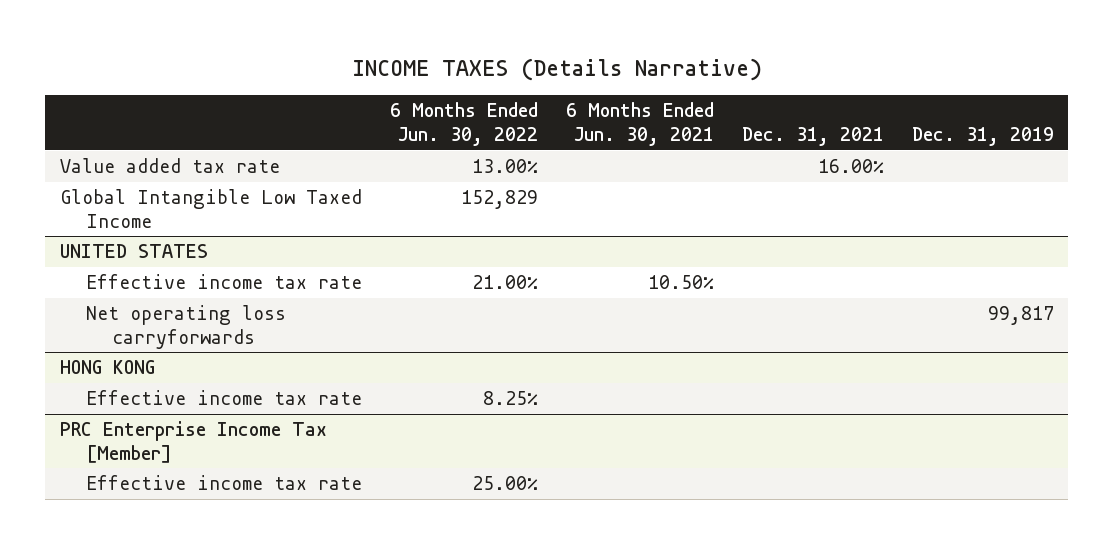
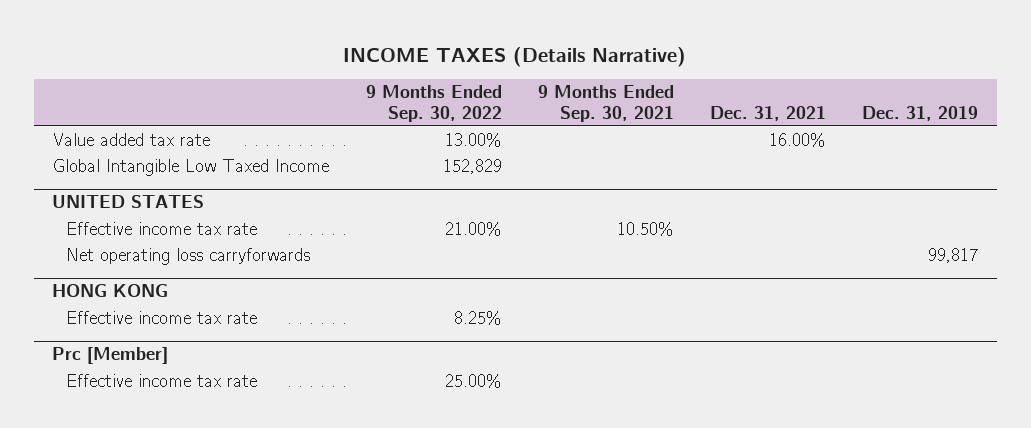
[390,102,539,146] 6 Months Ended Jun. 30, 2022 -> none
[566,102,715,146] 6 Months Ended Jun. 30, 2021 -> none
none -> [365,85,502,122] 9 Months Ended Sep. 30, 2022
none -> [537,85,674,122] 9 Months Ended Sep. 30, 2021
[59,421,327,463] PRC Enterprise Income Tax [Member] -> [52,347,169,365] Prc [Member]

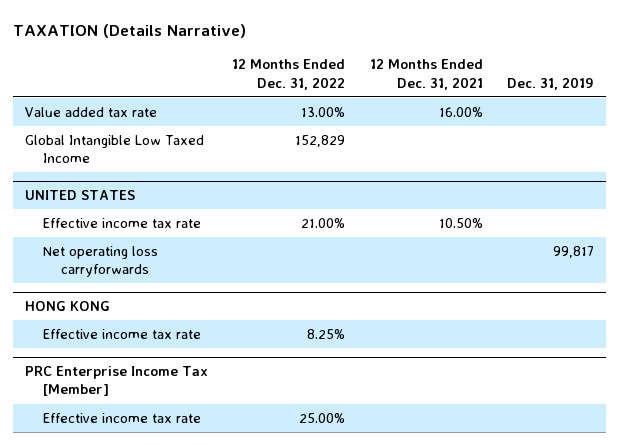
[343,46,687,67] INCOME TAXES (Details Narrative) -> [13,23,247,38] TAXATION (Details Narrative)
[365,85,502,122] 9 Months Ended Sep. 30, 2022 -> none
[537,85,674,122] 9 Months Ended Sep. 30, 2021 -> none
[710,105,827,121] Dec. 31, 2021 -> none
none -> [232,59,346,90] 12 Months Ended Dec. 31, 2022
none -> [369,59,483,90] 12 Months Ended Dec. 31, 2021
[52,347,169,365] Prc [Member] -> [25,366,209,397] PRC Enterprise Income Tax [Member]

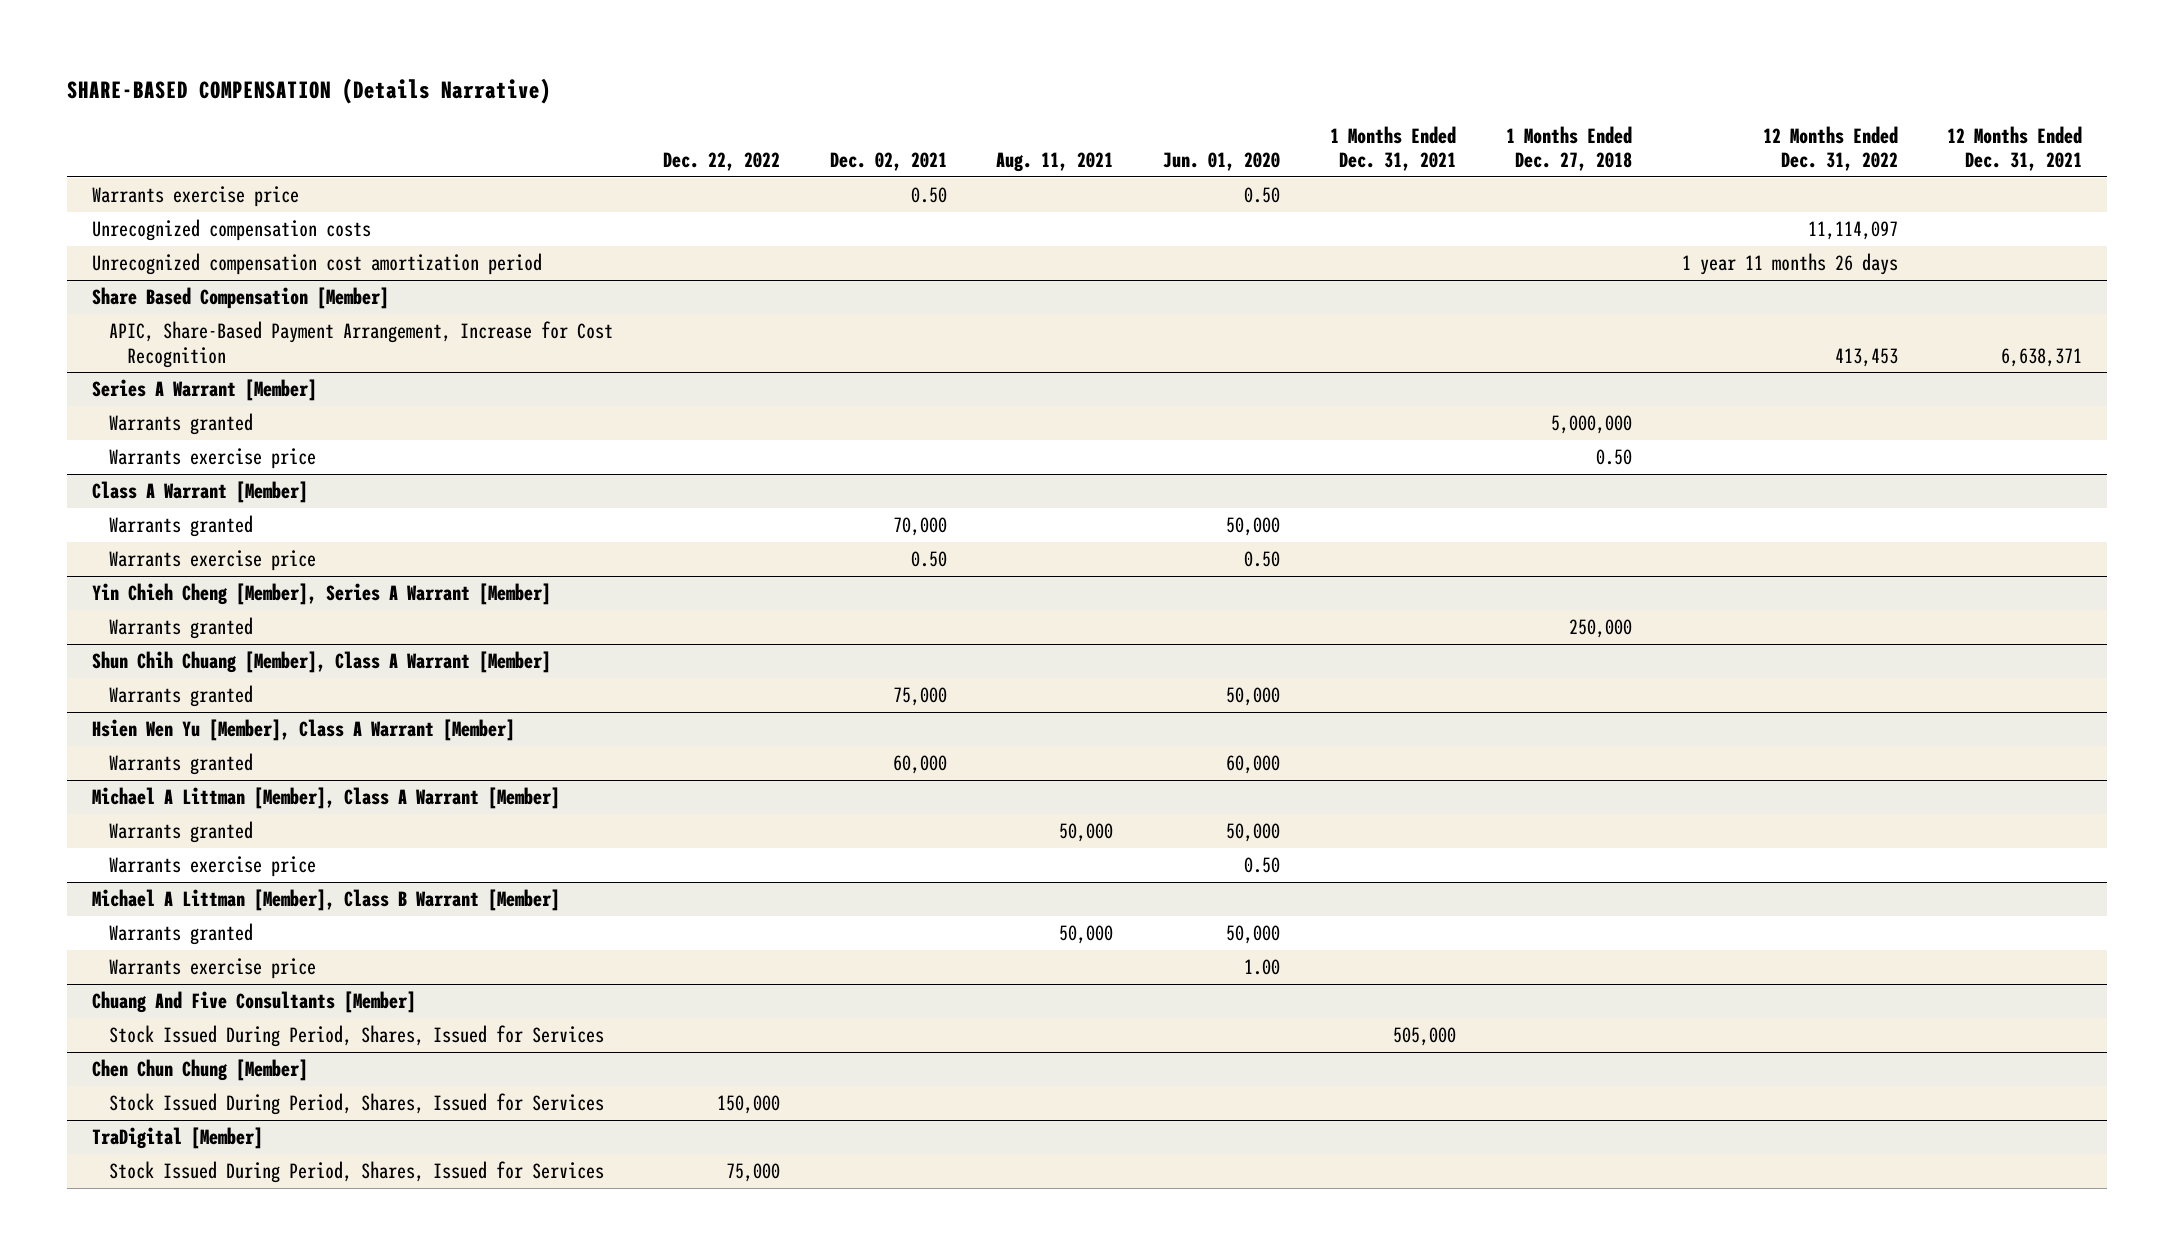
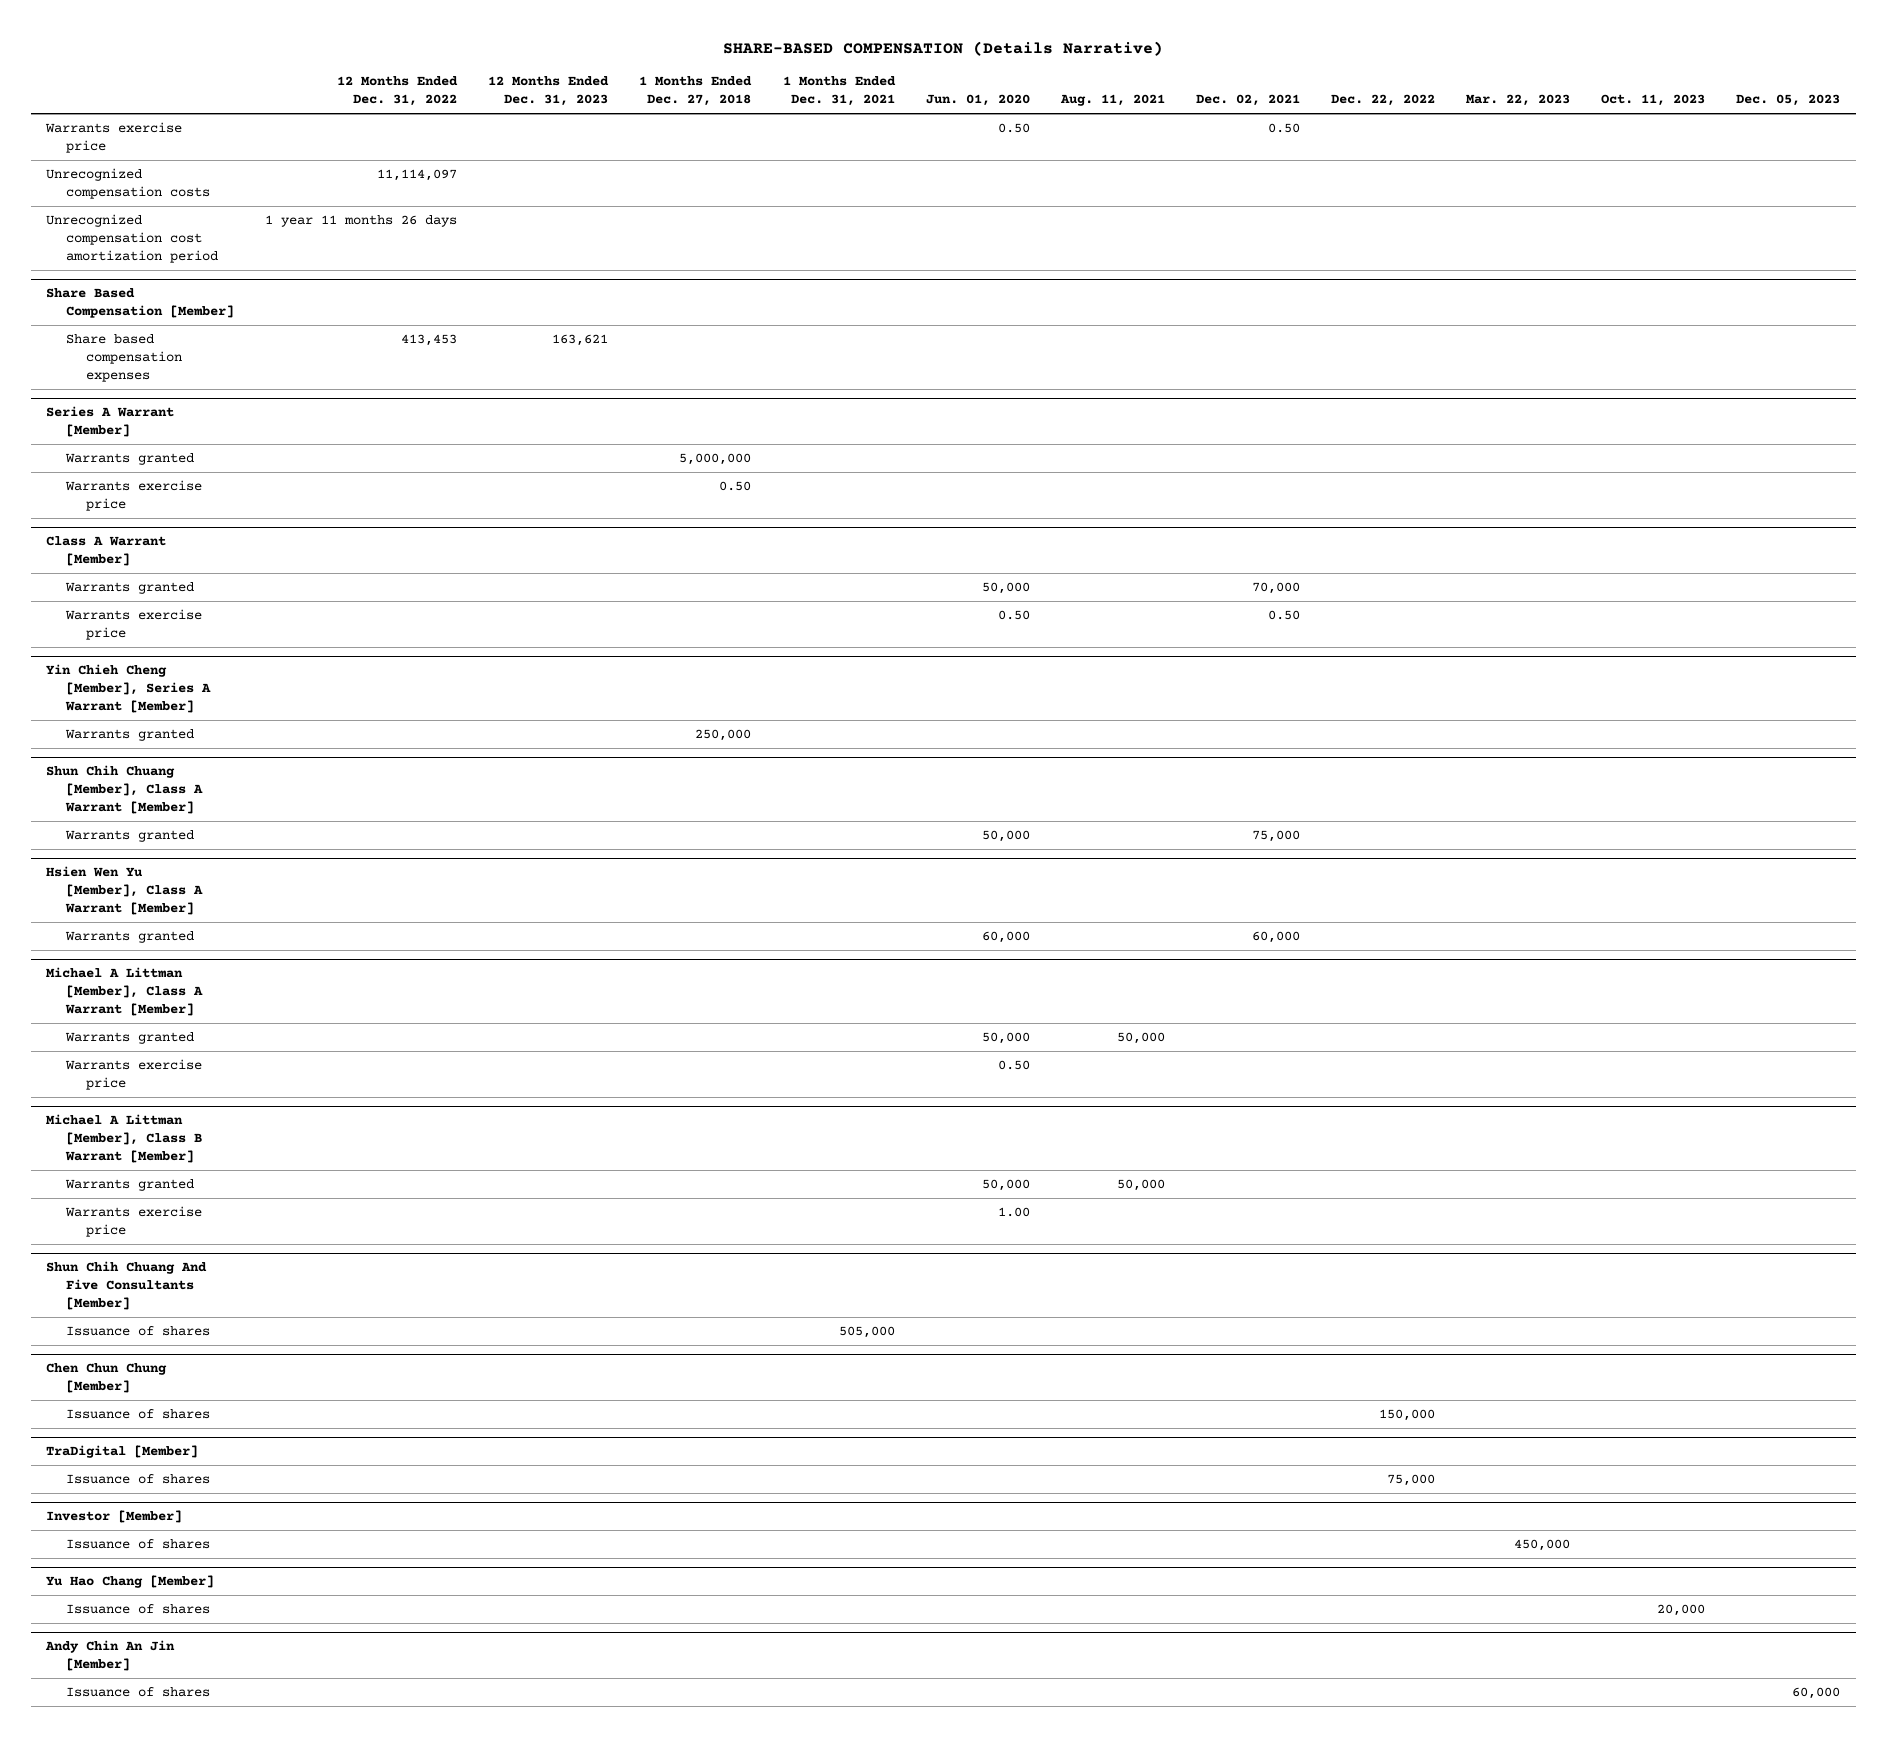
[1947,125,2083,172] 12 Months Ended Dec. 31, 2021 -> none
none -> [488,76,610,107] 12 Months Ended Dec. 31, 2023
none -> [1466,94,1571,107] Mar. 22, 2023
none -> [1601,94,1706,107] Oct. 11, 2023
none -> [1736,94,1841,107] Dec. 05, 2023
[109,320,614,368] APIC, Share-Based Payment Arrangement, Increase for Cost Recognition -> [66,334,182,383] Share based compensation expenses
[91,990,416,1013] Chuang And Five Consultants [Member] -> none
[109,1024,605,1047] Stock Issued During Period, Shares, Issued for Services -> none
none -> [46,1261,208,1311] Shun Chih Chuang And Five Consultants [Member]
none -> [66,1326,211,1337] Issuance of shares
[109,1092,605,1115] Stock Issued During Period, Shares, Issued for Services -> [66,1409,211,1420] Issuance of shares
[109,1160,605,1183] Stock Issued During Period, Shares, Issued for Services -> [66,1474,211,1485] Issuance of shares
none -> [46,1510,183,1524] Investor [Member]
none -> [66,1539,211,1550] Issuance of shares
none -> [46,1575,215,1589] Yu Hao Chang [Member]
none -> [66,1604,211,1615] Issuance of shares
none -> [45,1640,176,1672] Andy Chin An Jin [Member]
none -> [66,1687,211,1698] Issuance of shares

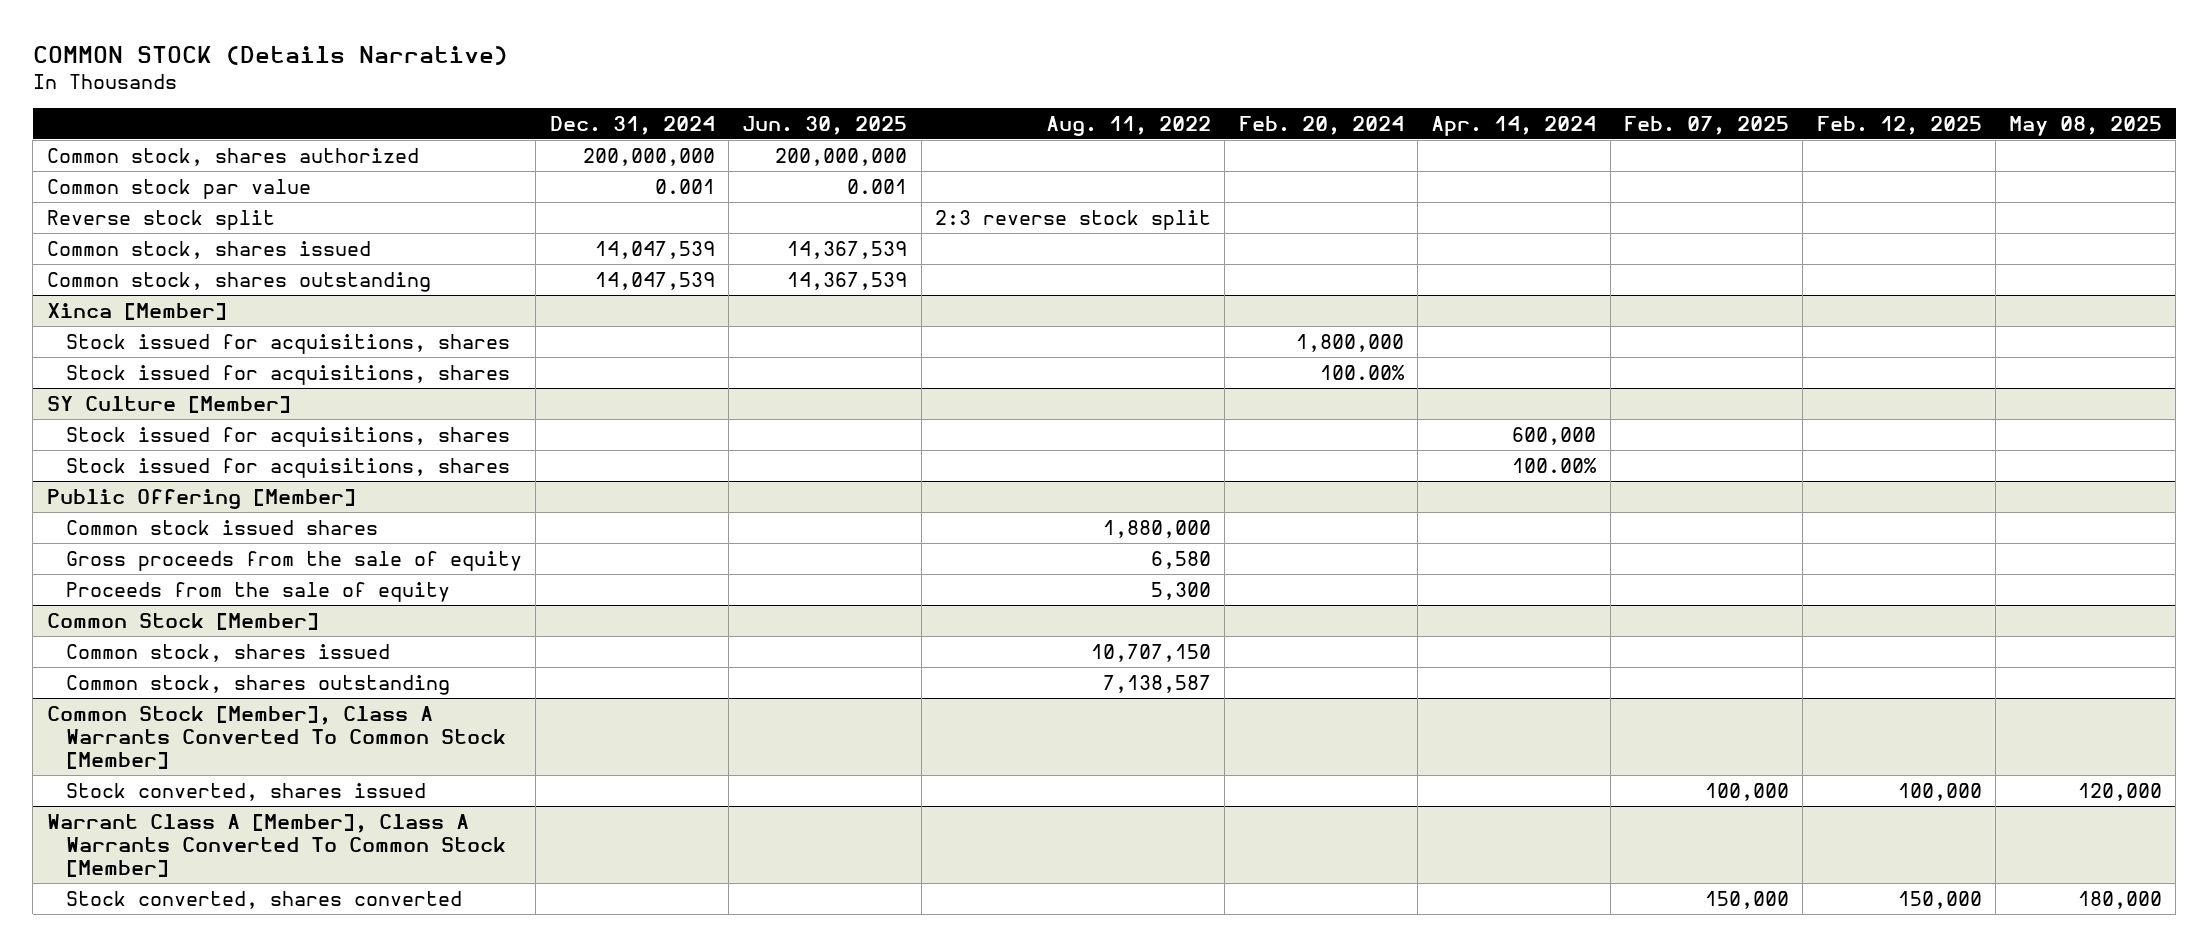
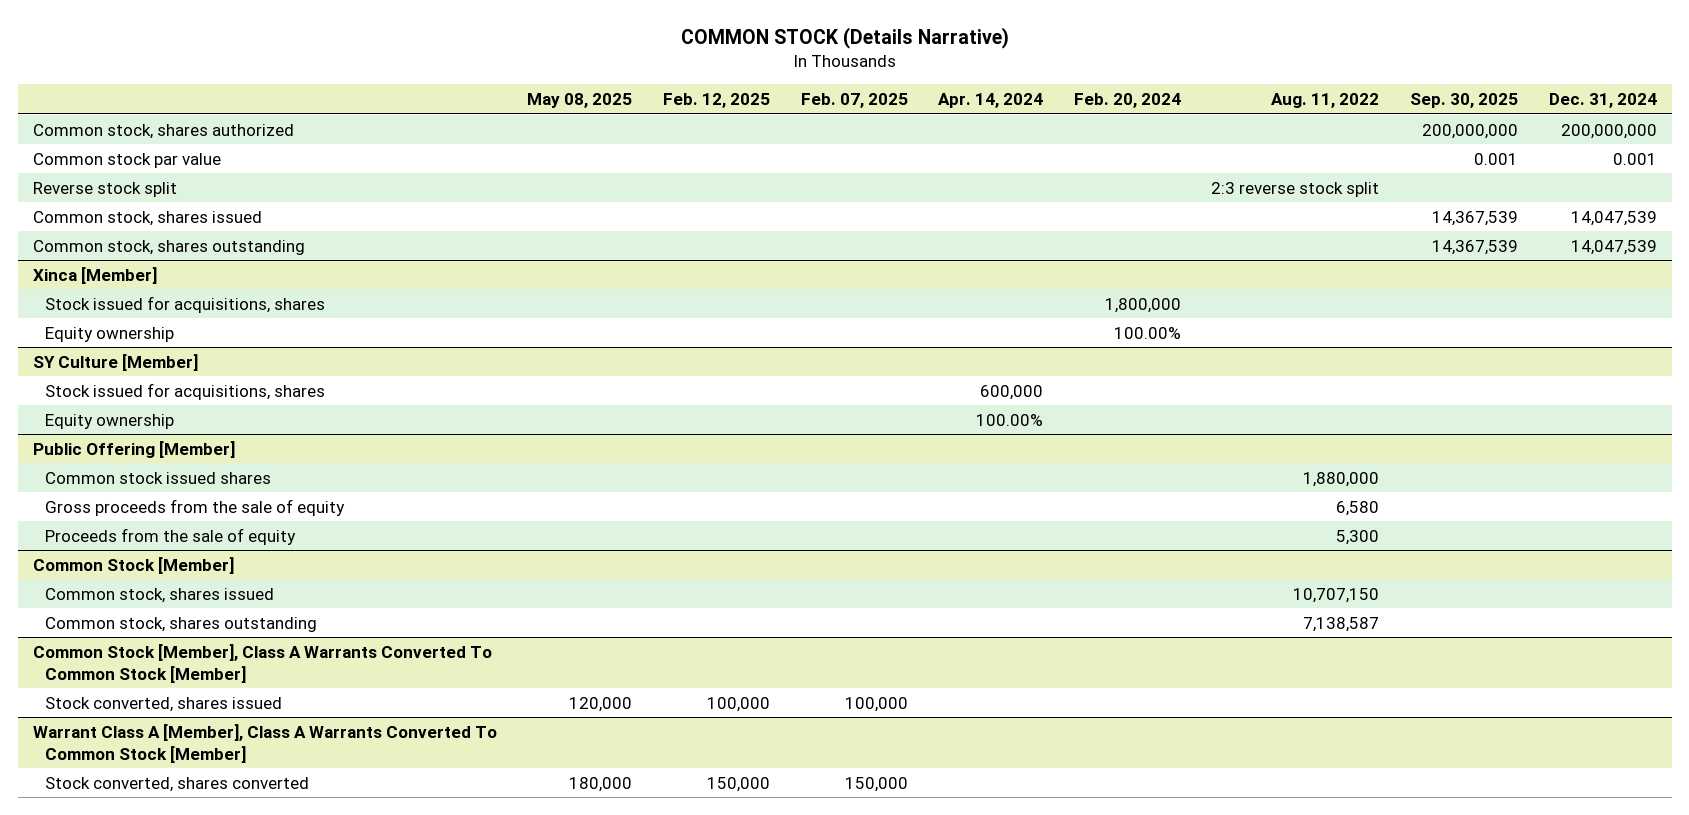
[742,115,908,135] Jun. 30, 2025 -> none
none -> [1409,92,1518,108] Sep. 30, 2025
[66,364,511,385] Stock issued for acquisitions, shares -> [44,326,174,342] Equity ownership
[66,457,511,478] Stock issued for acquisitions, shares -> [44,413,174,429] Equity ownership

